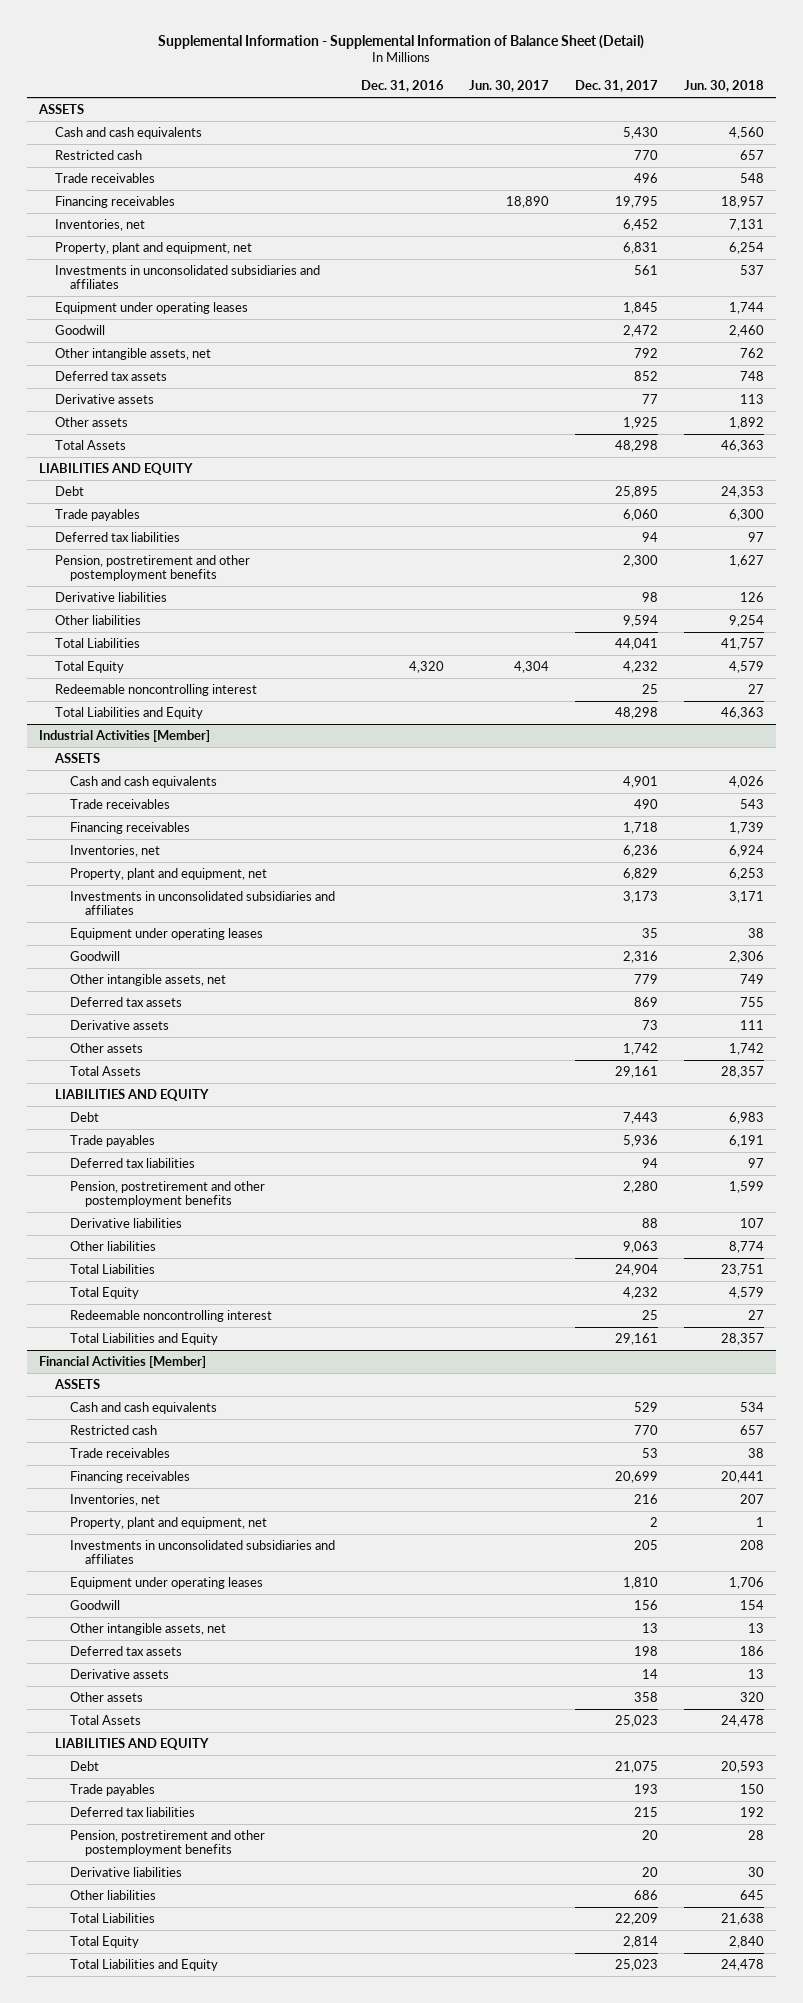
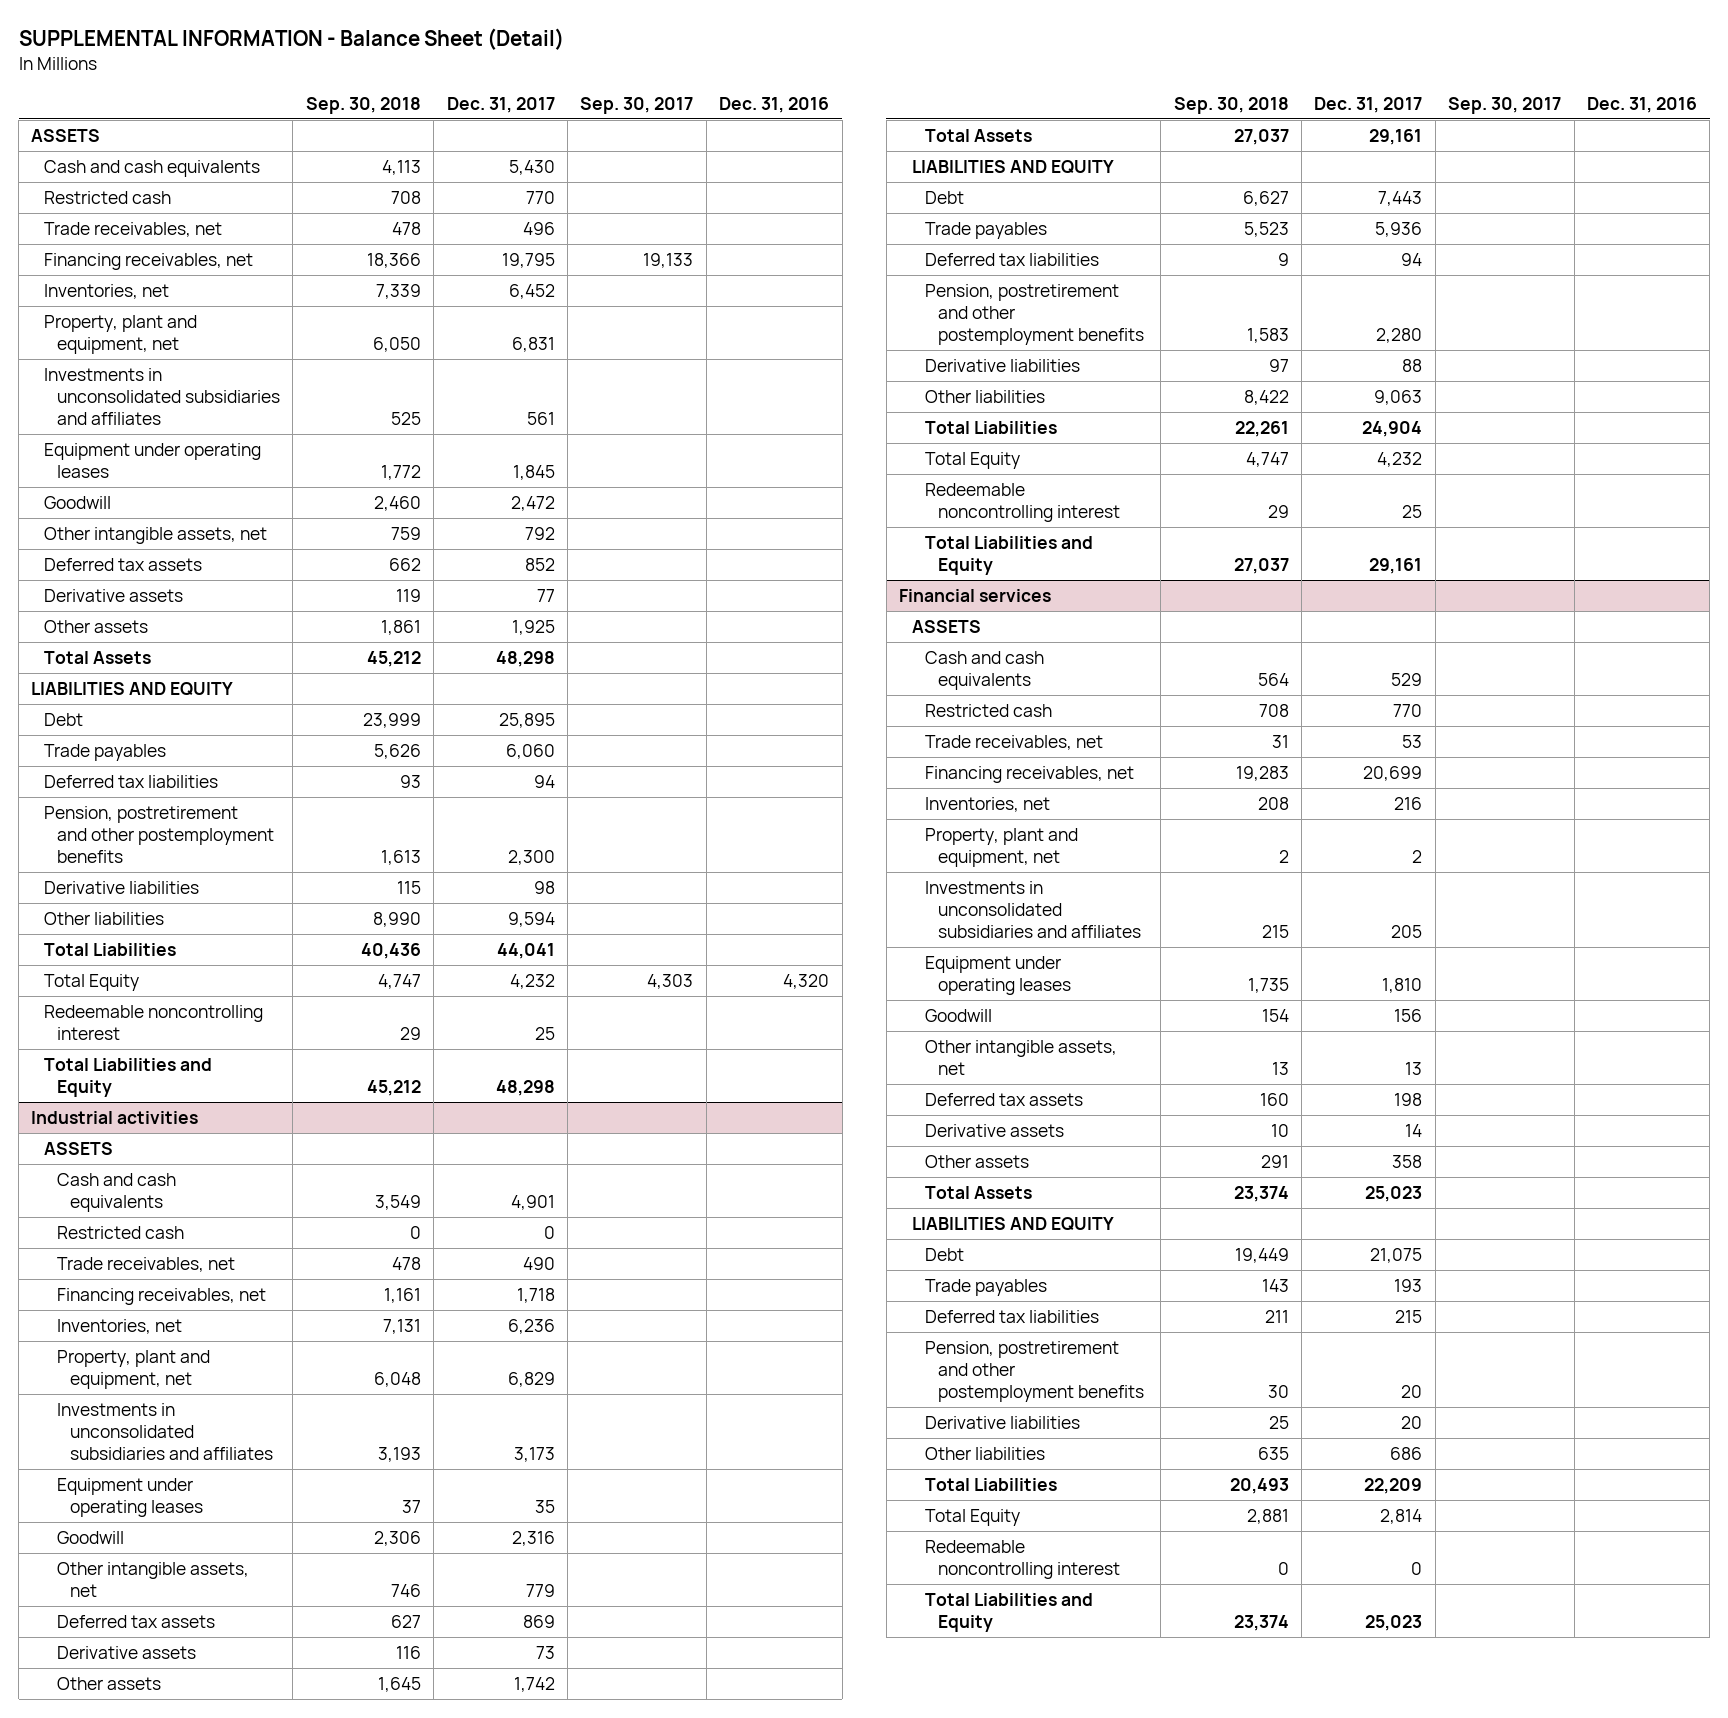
[158,34,645,49] Supplemental Information - Supplemental Information of Balance Sheet (Detail) -> [18,28,564,51] SUPPLEMENTAL INFORMATION - Balance Sheet (Detail)
[469,80,550,93] Jun. 30, 2017 -> none
[683,80,764,93] Jun. 30, 2018 -> none
none -> [305,96,421,114] Sep. 30, 2018
none -> [580,96,694,114] Sep. 30, 2017
[54,172,155,183] Trade receivables -> [44,222,223,238] Trade receivables, net
[54,195,175,208] Financing receivables -> [44,253,254,271] Financing receivables, net
[39,729,211,742] Industrial Activities [Member] -> [31,1111,199,1125] Industrial activities
none -> [57,1226,185,1240] Restricted cash
[69,798,170,809] Trade receivables -> [57,1257,236,1273] Trade receivables, net
[69,821,190,834] Financing receivables -> [57,1288,267,1306] Financing receivables, net
[39,1355,207,1368] Financial Activities [Member] -> [899,589,1052,603] Financial services
[69,1447,170,1458] Trade receivables -> [924,735,1103,751] Trade receivables, net
[69,1470,190,1483] Financing receivables -> [924,766,1134,784] Financing receivables, net
none -> [924,1540,1120,1580] Redeemable noncontrolling interest

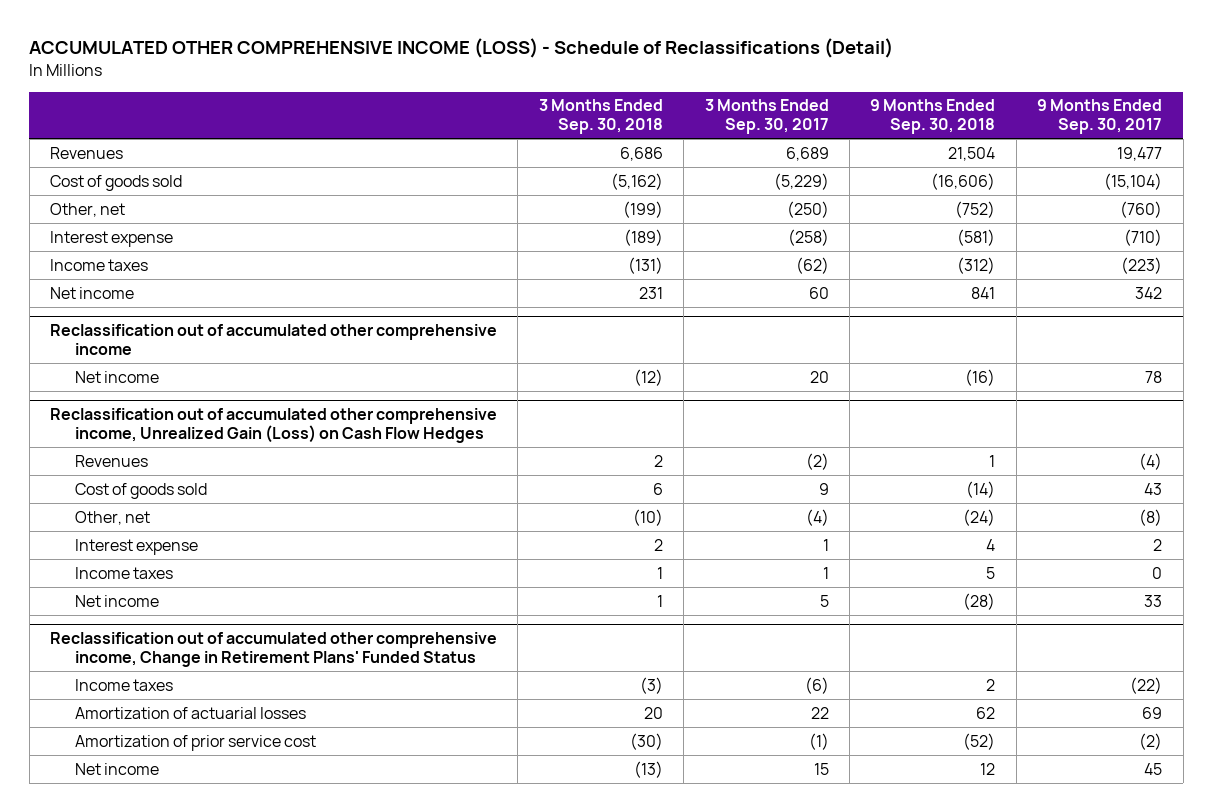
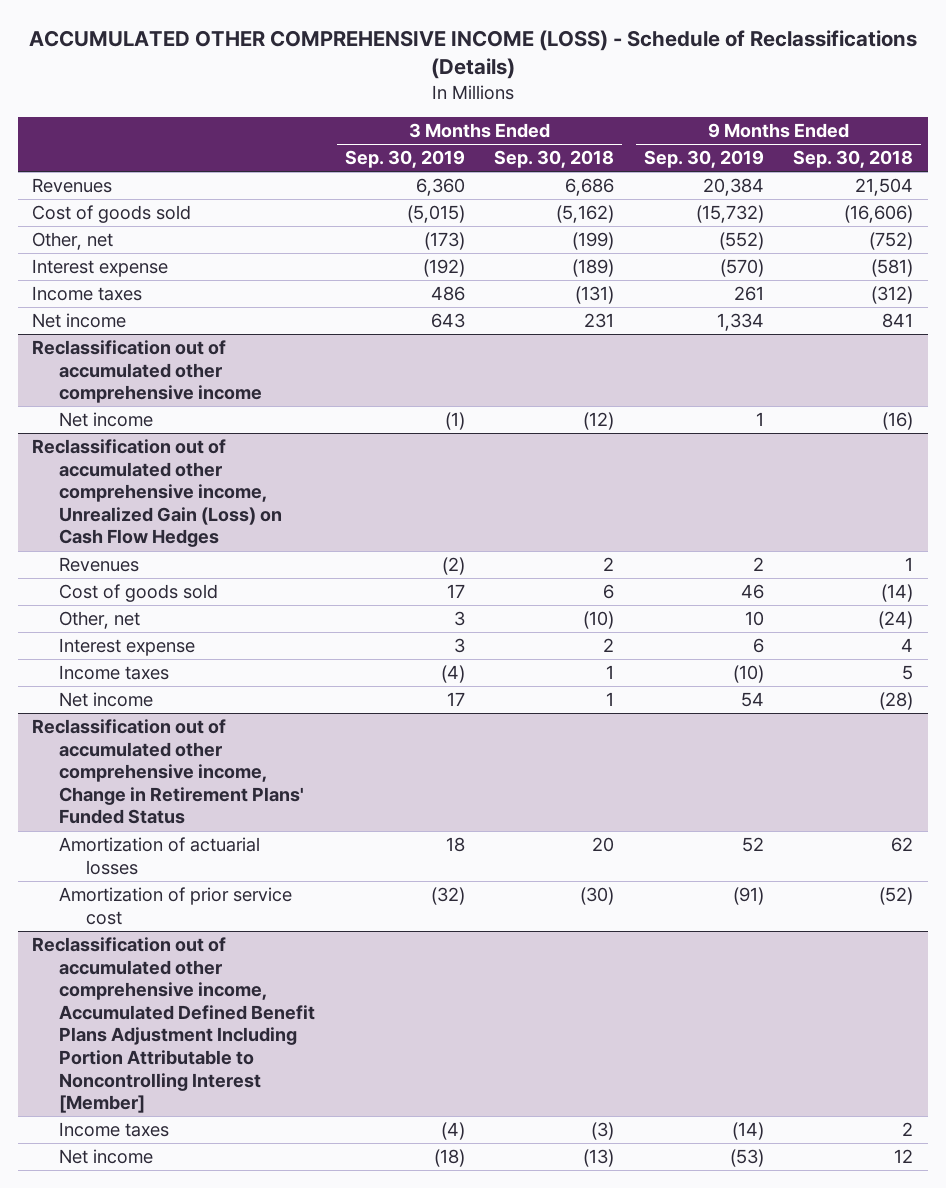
[29,37,894,58] ACCUMULATED OTHER COMPREHENSIVE INCOME (LOSS) - Schedule of Reclassifications (Detail) -> [28,29,917,80] ACCUMULATED OTHER COMPREHENSIVE INCOME (LOSS) - Schedule of Reclassifications (Details)
[704,99,829,135] 3 Months Ended Sep. 30, 2017 -> none
[1037,99,1163,135] 9 Months Ended Sep. 30, 2017 -> none
none -> [344,150,465,169] Sep. 30, 2019
none -> [643,150,764,169] Sep. 30, 2019
[75,678,174,691] Income taxes -> none
none -> [32,937,316,1114] Reclassification out of accumulated other comprehensive income, Accumulated Defined Benefit Plans Adjustment Including Portion Attributable to Noncontrolling Interest [Member]
none -> [59,1122,170,1138] Income taxes

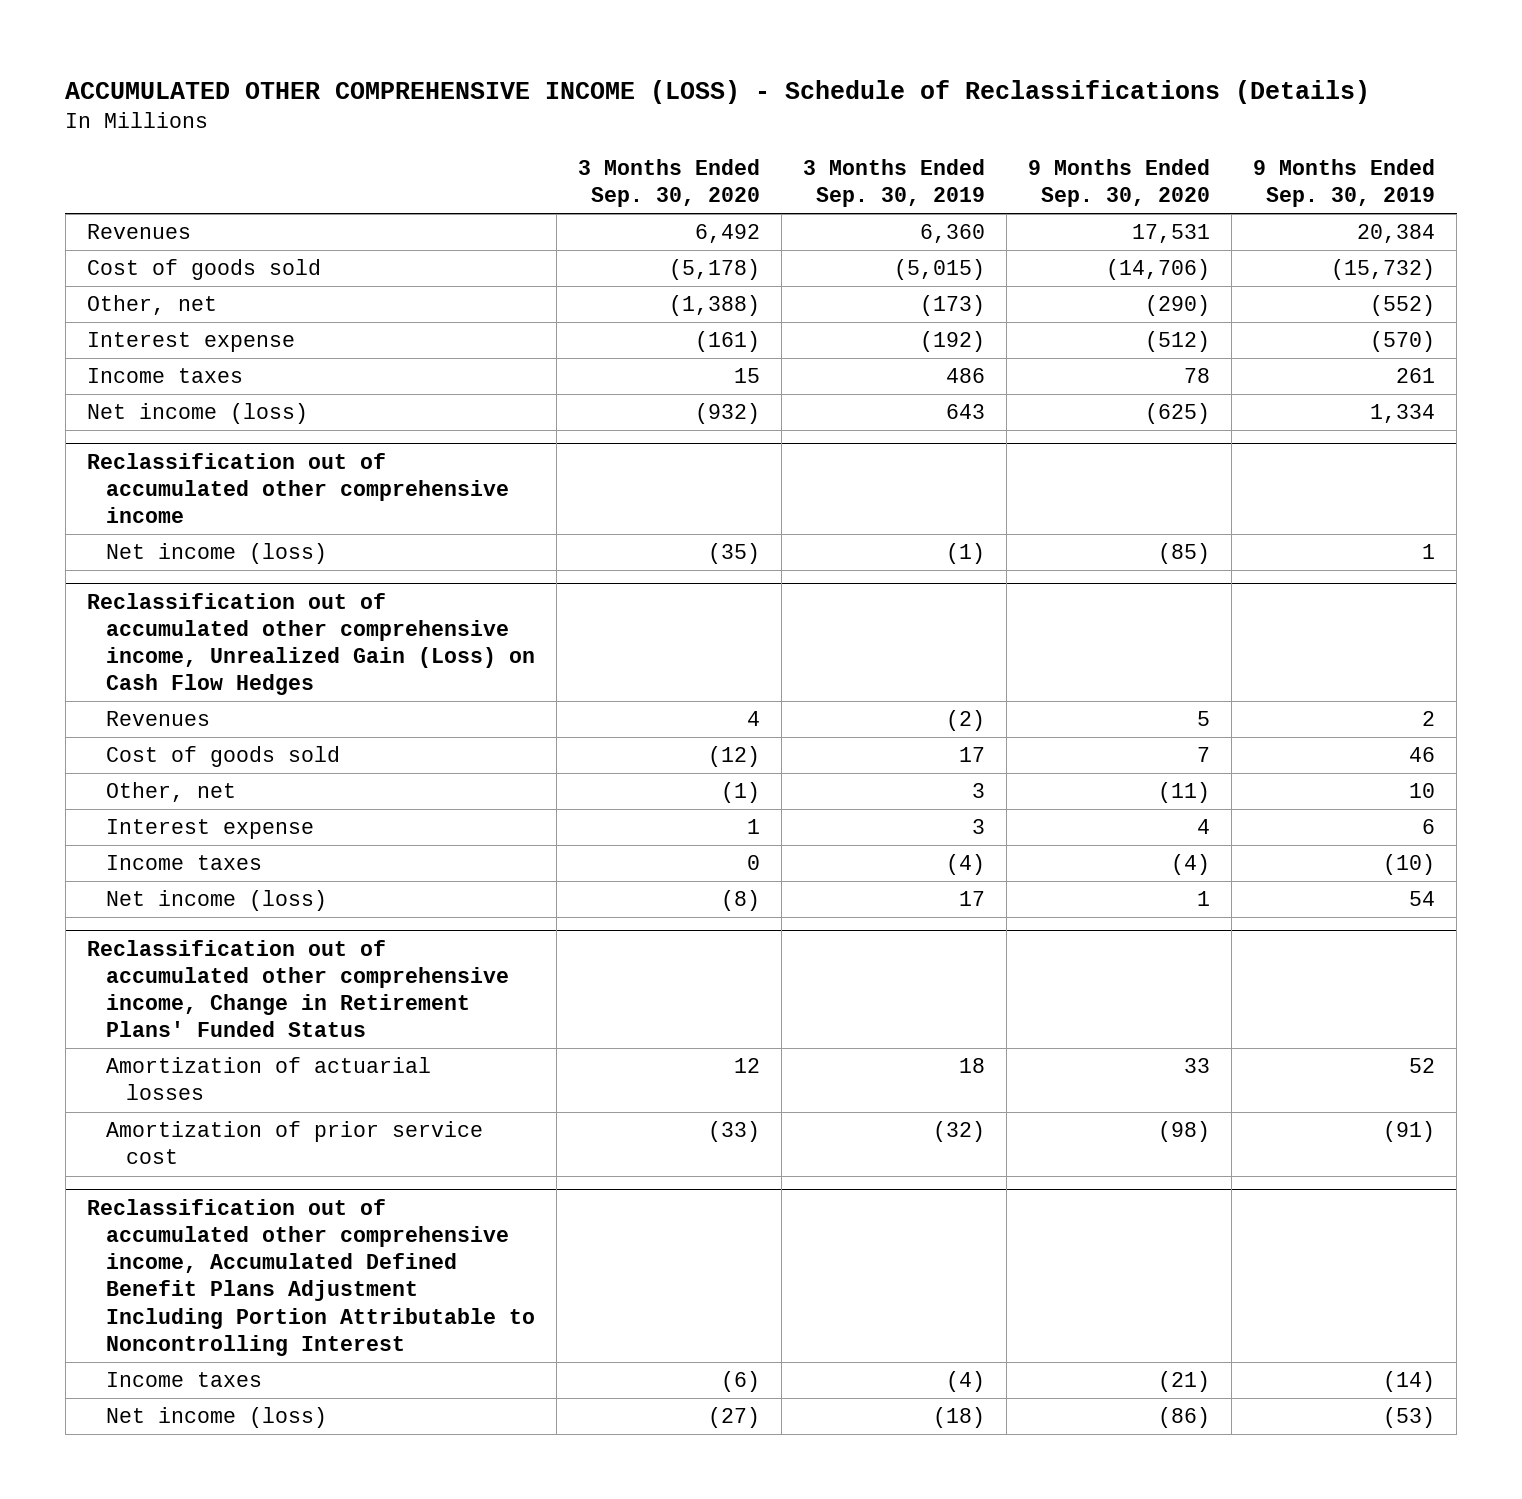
[494,150,615,169] Sep. 30, 2018 -> none
[793,150,914,169] Sep. 30, 2018 -> none
none -> [578,158,761,208] 3 Months Ended Sep. 30, 2020
none -> [1028,158,1211,208] 9 Months Ended Sep. 30, 2020
[32,313,127,329] Net income -> [86,403,308,425] Net income (loss)
[59,412,154,428] Net income -> [106,543,328,565] Net income (loss)
[59,692,154,708] Net income -> [106,890,328,912] Net income (loss)
[32,937,316,1114] Reclassification out of accumulated other comprehensive income, Accumulated Defined Benefit Plans Adjustment Including Portion Attributable to Noncontrolling Interest [Member] -> [86,1198,536,1356] Reclassification out of accumulated other comprehensive income, Accumulated Defined Benefit Plans Adjustment Including Portion Attributable to Noncontrolling Interest
[59,1149,154,1165] Net income -> [106,1407,328,1429] Net income (loss)

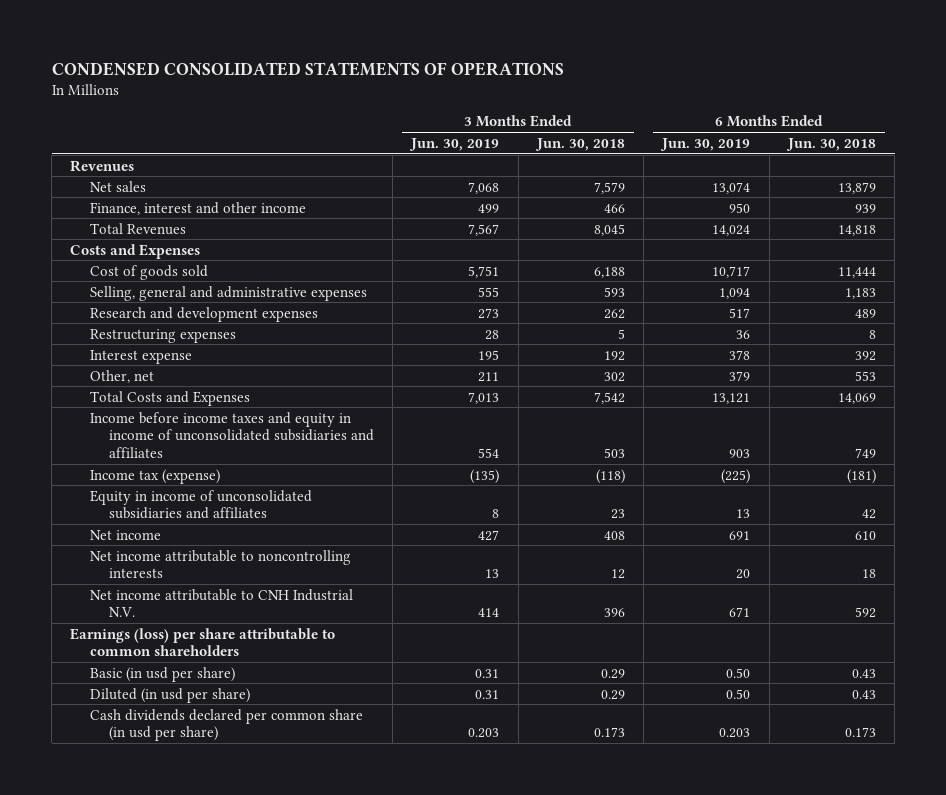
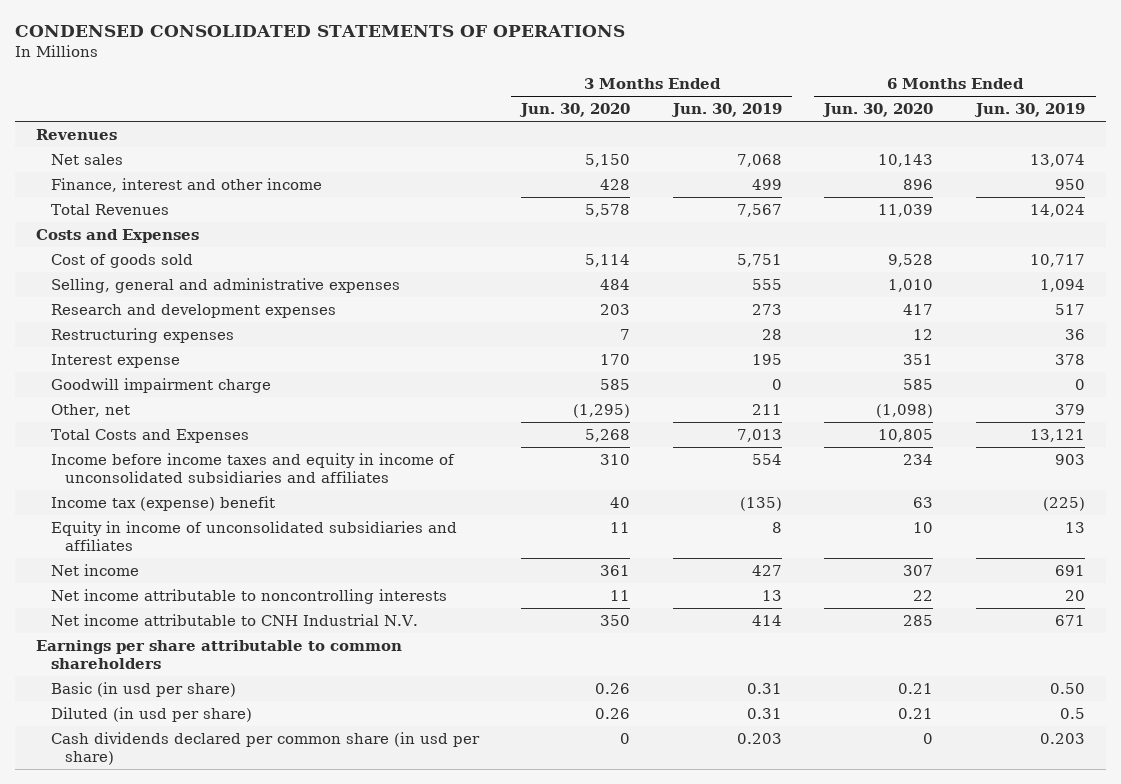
[534,137,625,151] Jun. 30, 2018 -> none
[785,137,876,151] Jun. 30, 2018 -> none
none -> [519,102,631,117] Jun. 30, 2020
none -> [822,102,934,117] Jun. 30, 2020
none -> [50,377,271,393] Goodwill impairment charge
[89,468,220,484] Income tax (expense) -> [50,495,275,511] Income tax (expense) benefit
[70,627,336,657] Earnings (loss) per share attributable to common shareholders -> [35,639,402,669] Earnings per share attributable to common shareholders
[726,688,751,699] 0.50 -> [1060,707,1086,719] 0.5

